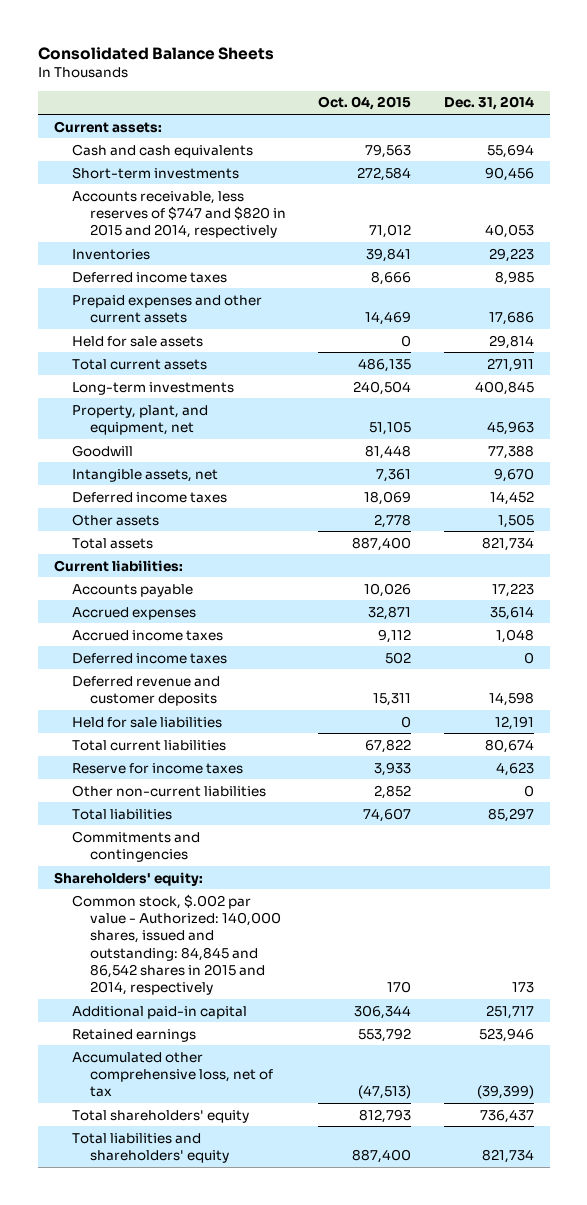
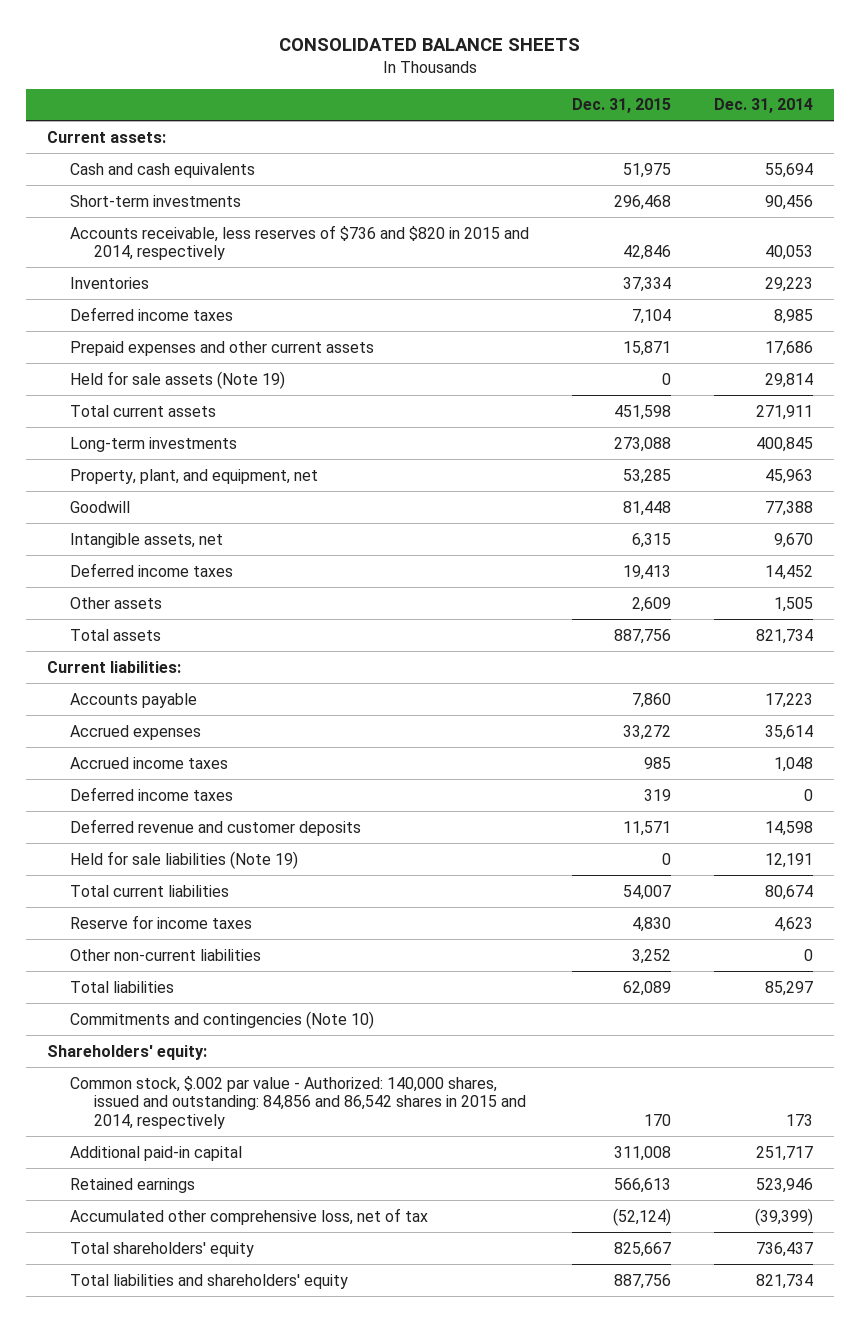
[37,46,274,60] Consolidated Balance Sheets -> [279,37,581,51] CONSOLIDATED BALANCE SHEETS
[318,96,412,111] Oct. 04, 2015 -> none
none -> [572,98,672,114] Dec. 31, 2015
[71,190,286,239] Accounts receivable, less reserves of $747 and $820 in 2015 and 2014, respectively -> [70,224,530,261] Accounts receivable, less reserves of $736 and $820 in 2015 and 2014, respectively
[71,335,203,347] Held for sale assets -> [70,370,286,389] Held for sale assets (Note 19)
[71,716,222,728] Held for sale liabilities -> [70,850,299,869] Held for sale liabilities (Note 19)
[71,830,200,863] Commitments and contingencies -> [70,1010,375,1029] Commitments and contingencies (Note 10)
[71,893,281,996] Common stock, $.002 par value - Authorized: 140,000 shares, issued and outstanding: 84,845 and 86,542 shares in 2015 and 2014, respectively -> [70,1075,526,1129] Common stock, $.002 par value - Authorized: 140,000 shares, issued and outstanding: 84,856 and 86,542 shares in 2015 and 2014, respectively

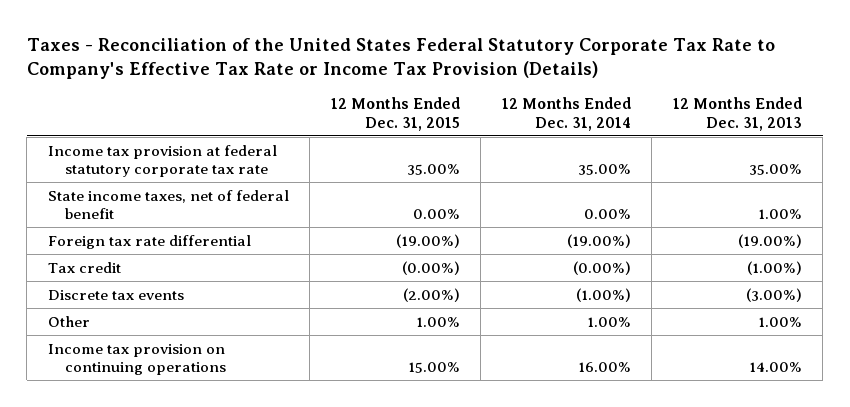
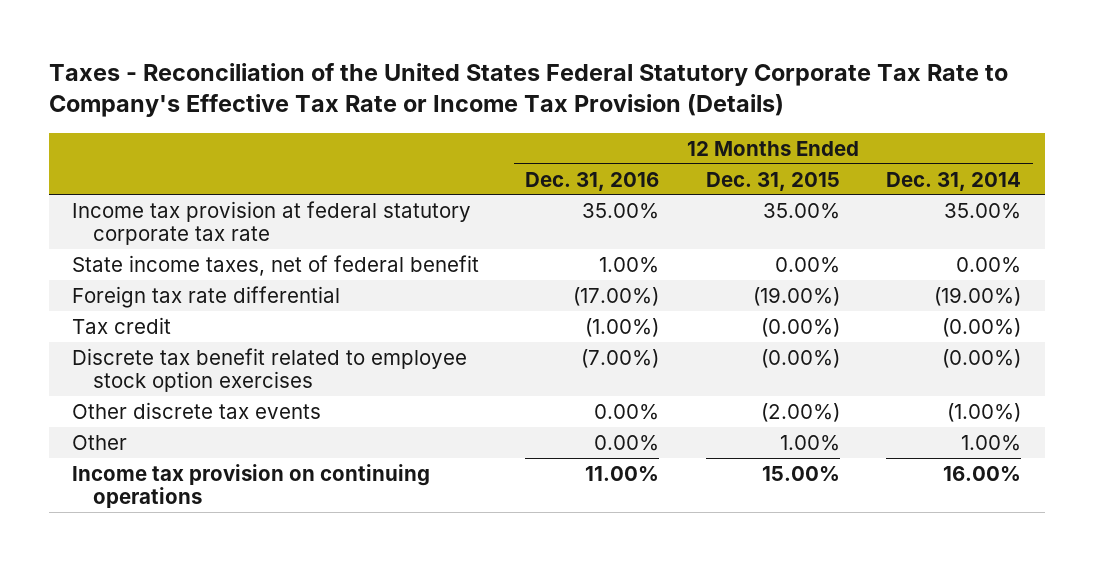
[672,97,802,131] 12 Months Ended Dec. 31, 2013 -> none
none -> [525,171,660,191] Dec. 31, 2016
none -> [71,347,467,393] Discrete tax benefit related to employee stock option exercises
[47,289,184,300] Discrete tax events -> [71,401,321,419] Other discrete tax events

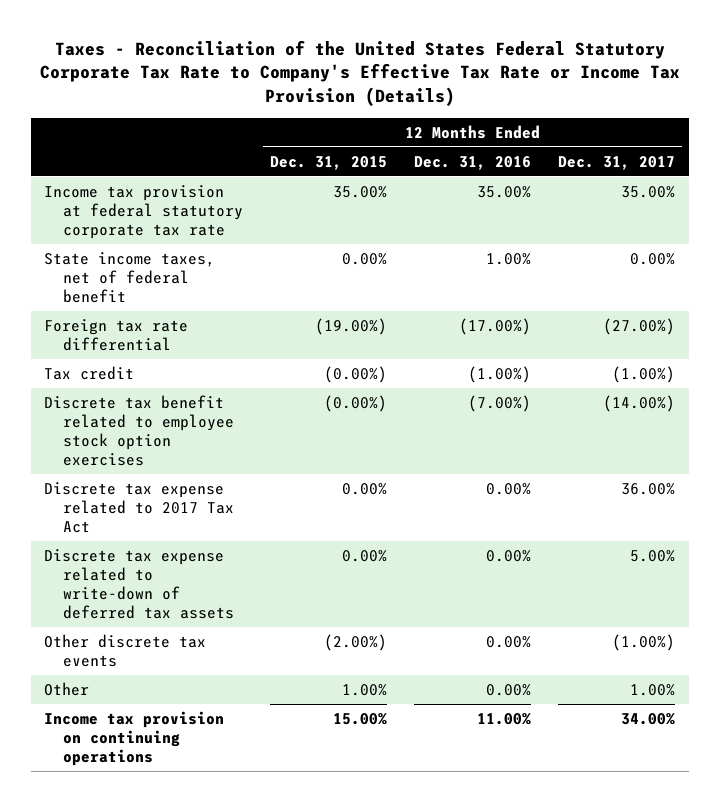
[886,171,1022,191] Dec. 31, 2014 -> none
none -> [558,155,676,170] Dec. 31, 2017
none -> [44,481,235,533] Discrete tax expense related to 2017 Tax Act
none -> [44,548,235,619] Discrete tax expense related to write-down of deferred tax assets

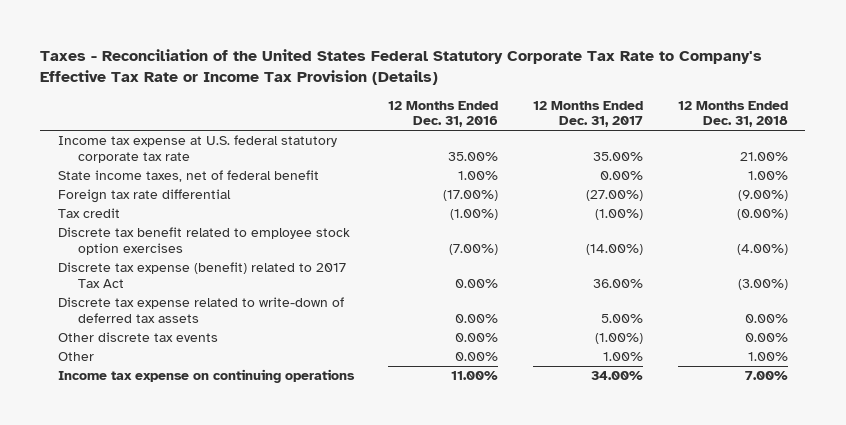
[270,155,388,170] Dec. 31, 2015 -> none
none -> [677,100,788,128] 12 Months Ended Dec. 31, 2018
[44,184,244,239] Income tax provision at federal statutory corporate tax rate -> [57,135,337,164] Income tax expense at U.S. federal statutory corporate tax rate
[44,481,235,533] Discrete tax expense related to 2017 Tax Act -> [57,262,346,289] Discrete tax expense (benefit) related to 2017 Tax Act
[44,710,225,766] Income tax provision on continuing operations -> [57,369,355,384] Income tax expense on continuing operations

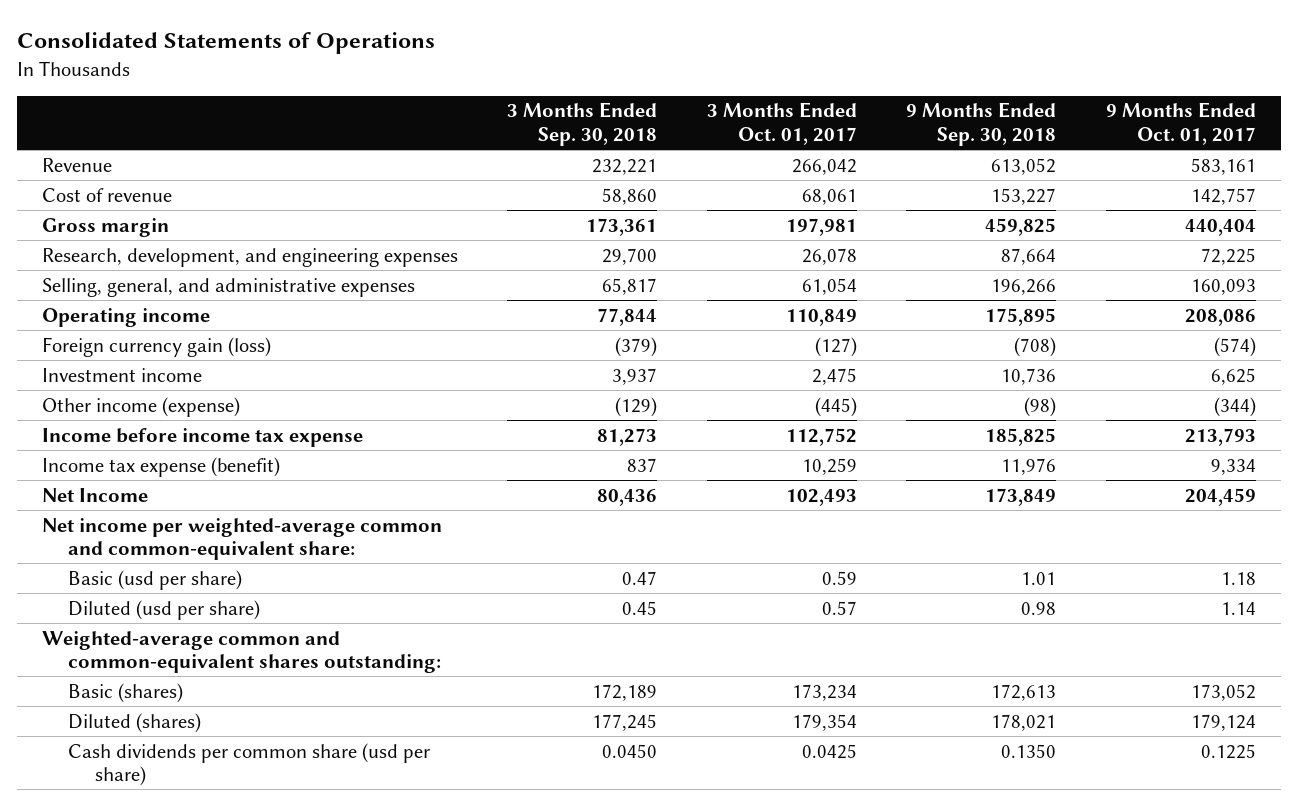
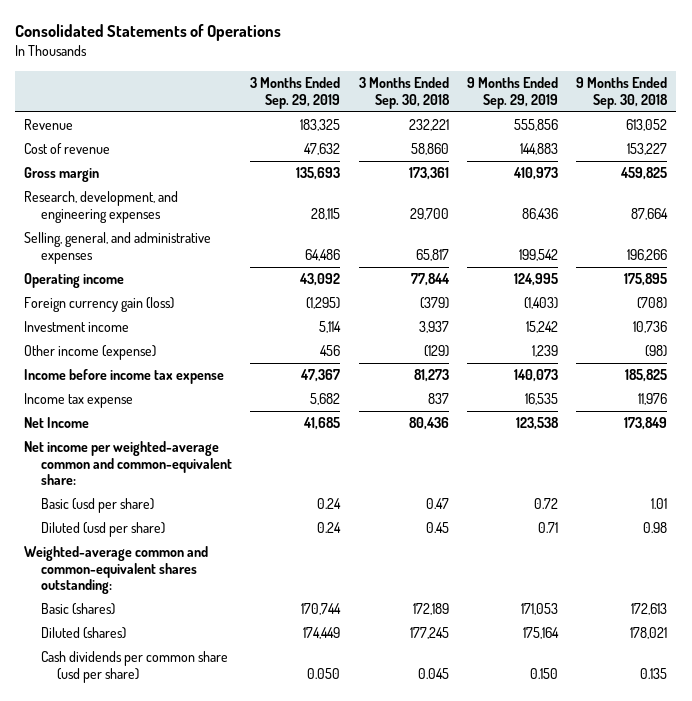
[706,102,857,145] 3 Months Ended Oct. 01, 2017 -> none
[1105,102,1256,145] 9 Months Ended Oct. 01, 2017 -> none
none -> [250,77,341,109] 3 Months Ended Sep. 29, 2019
none -> [466,77,558,109] 9 Months Ended Sep. 29, 2019
[41,456,280,477] Income tax expense (benefit) -> [24,393,134,409] Income tax expense
[602,743,658,758] 0.0450 -> [417,667,449,679] 0.045
[1001,743,1057,758] 0.1350 -> [640,667,668,679] 0.135

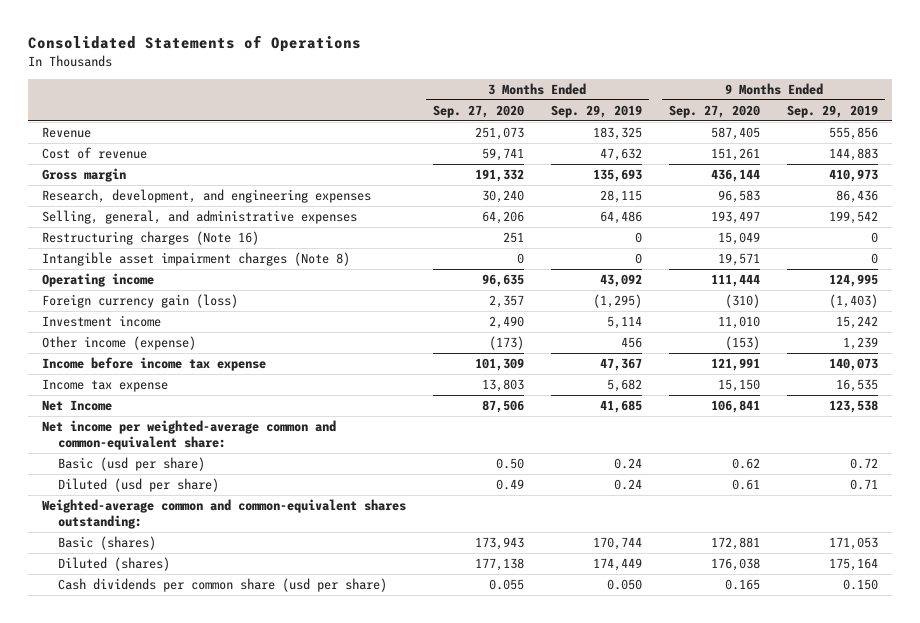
[358,77,450,109] 3 Months Ended Sep. 30, 2018 -> none
[576,77,669,109] 9 Months Ended Sep. 30, 2018 -> none
none -> [432,104,524,118] Sep. 27, 2020
none -> [669,104,761,118] Sep. 27, 2020
none -> [41,231,259,246] Restructuring charges (Note 16)
none -> [41,252,350,267] Intangible asset impairment charges (Note 8)

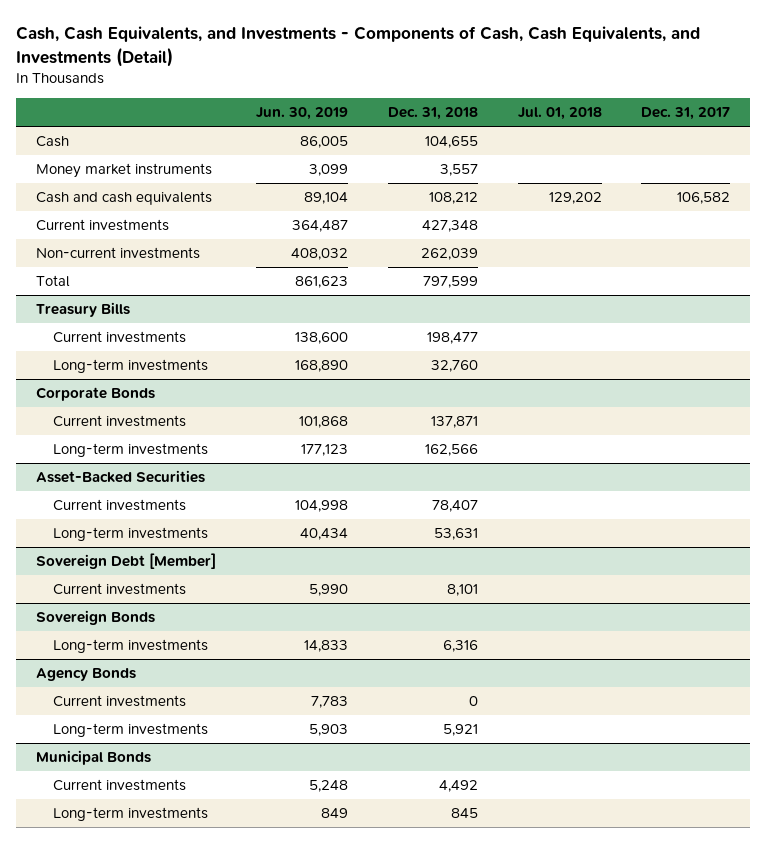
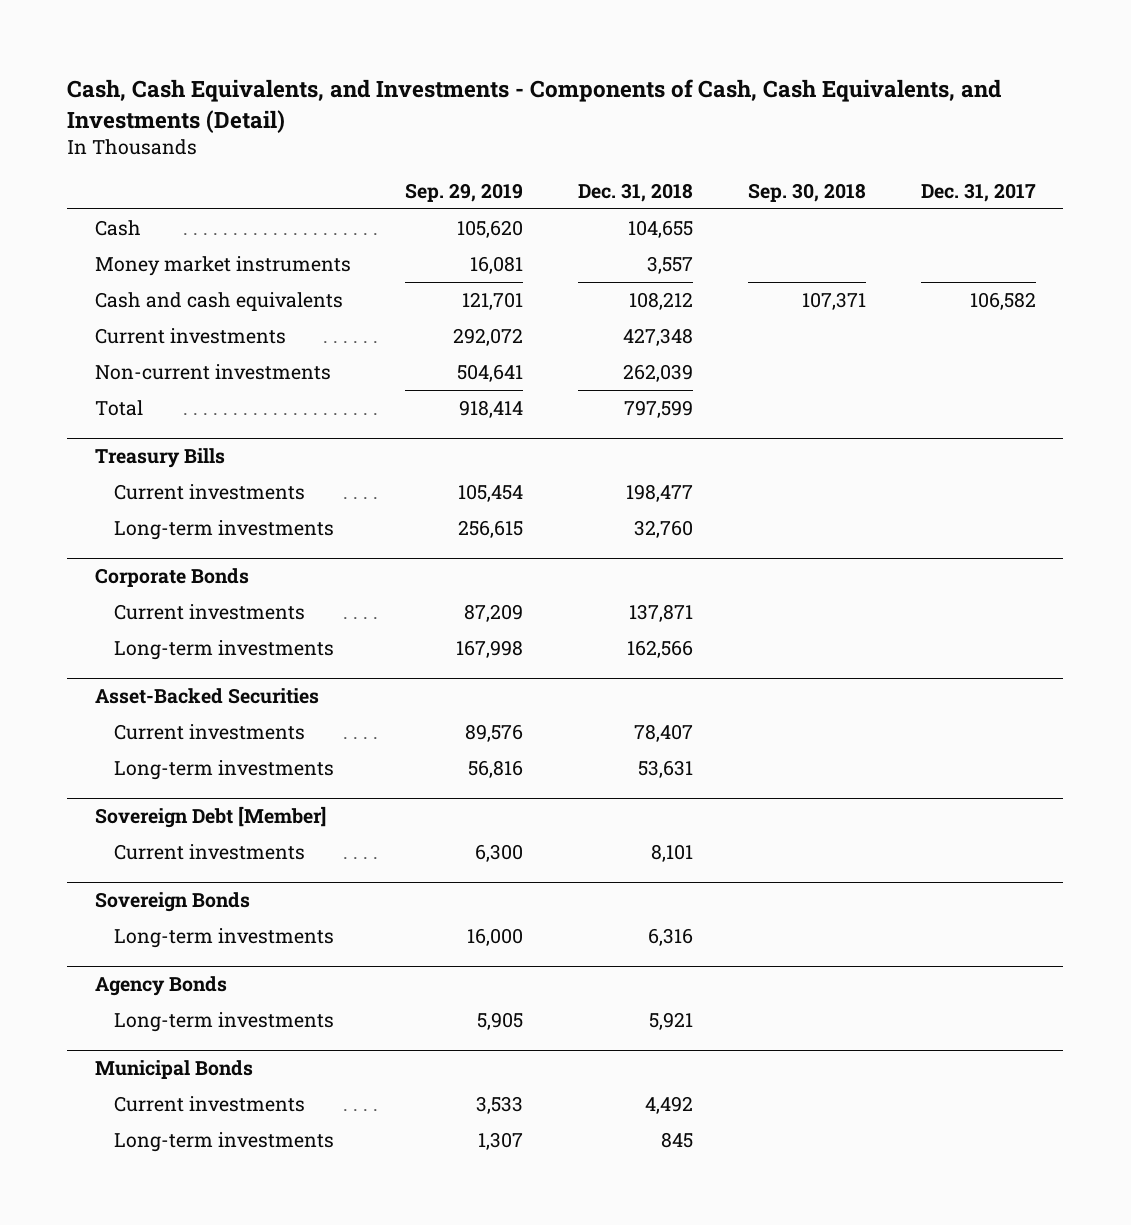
[255,107,348,121] Jun. 30, 2019 -> none
[517,107,602,121] Jul. 01, 2018 -> none
none -> [405,183,524,203] Sep. 29, 2019
none -> [748,183,867,203] Sep. 30, 2018
[52,695,186,708] Current investments -> none

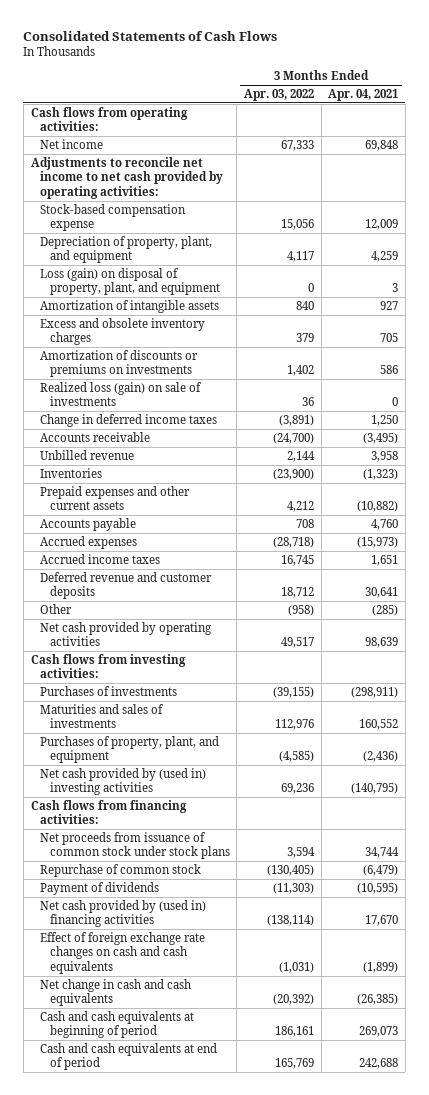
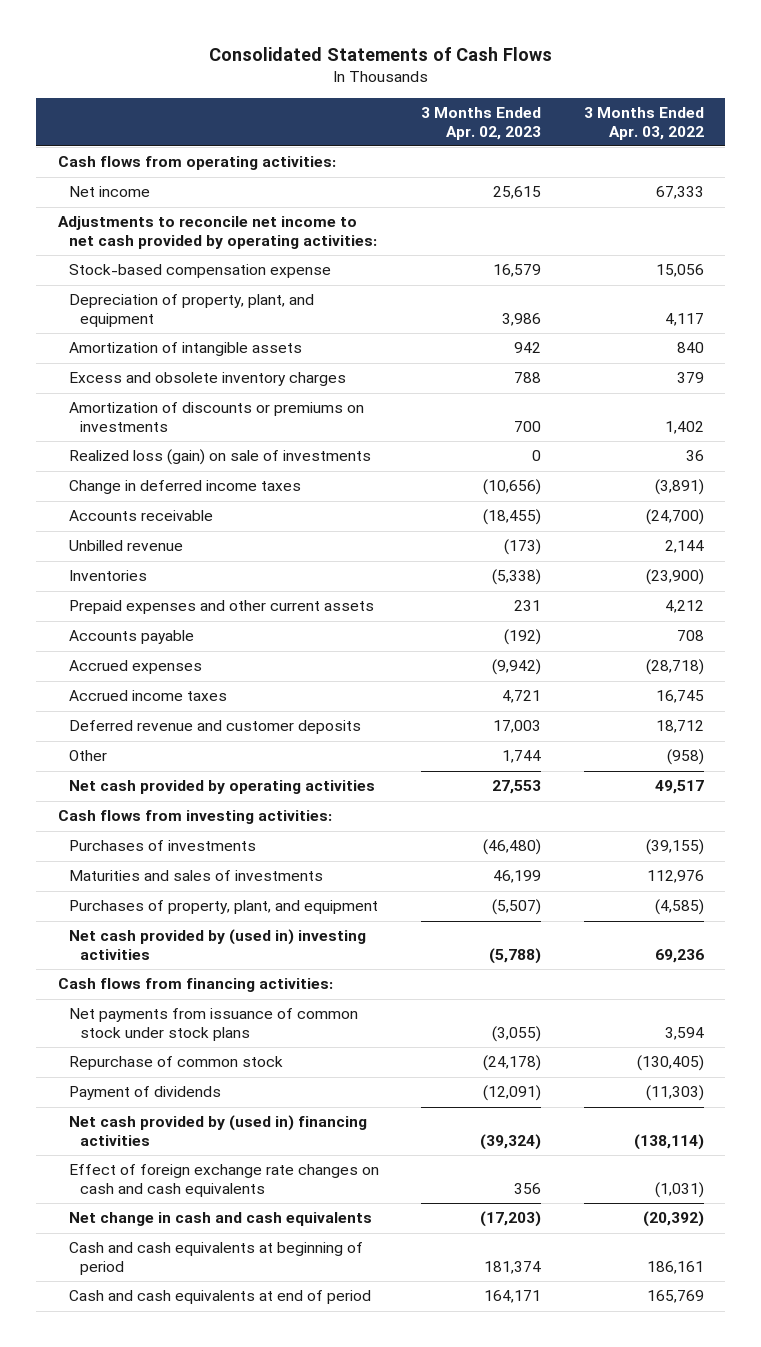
[328,89,399,102] Apr. 04, 2021 -> none
none -> [421,106,542,140] 3 Months Ended Apr. 02, 2023
[40,267,220,296] Loss (gain) on disposal of property, plant, and equipment -> none
[40,831,230,860] Net proceeds from issuance of common stock under stock plans -> [68,1008,358,1041] Net payments from issuance of common stock under stock plans

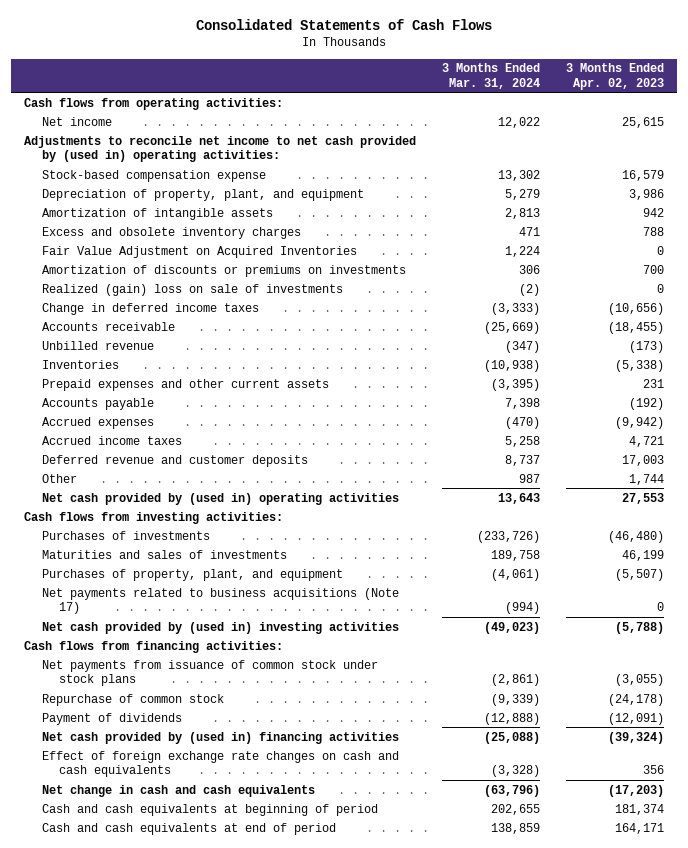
[583,106,704,140] 3 Months Ended Apr. 03, 2022 -> none
none -> [441,63,540,89] 3 Months Ended Mar. 31, 2024
[57,216,377,249] Adjustments to reconcile net income to net cash provided by operating activities: -> [23,135,416,163] Adjustments to reconcile net income to net cash provided by (used in) operating activities:
none -> [41,245,357,258] Fair Value Adjustment on Acquired Inventories
[68,449,371,466] Realized loss (gain) on sale of investments -> [41,283,343,296] Realized (gain) loss on sale of investments
[68,780,375,795] Net cash provided by operating activities -> [41,492,399,505] Net cash provided by (used in) operating activities
none -> [41,587,399,615] Net payments related to business acquisitions (Note 17)

